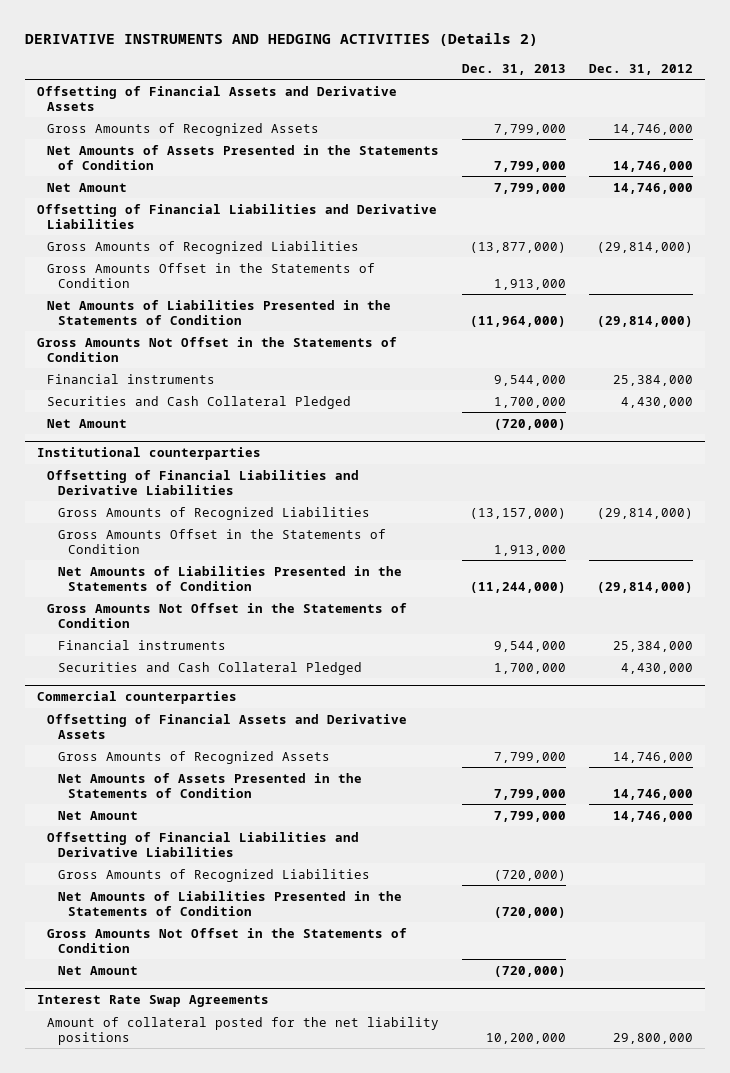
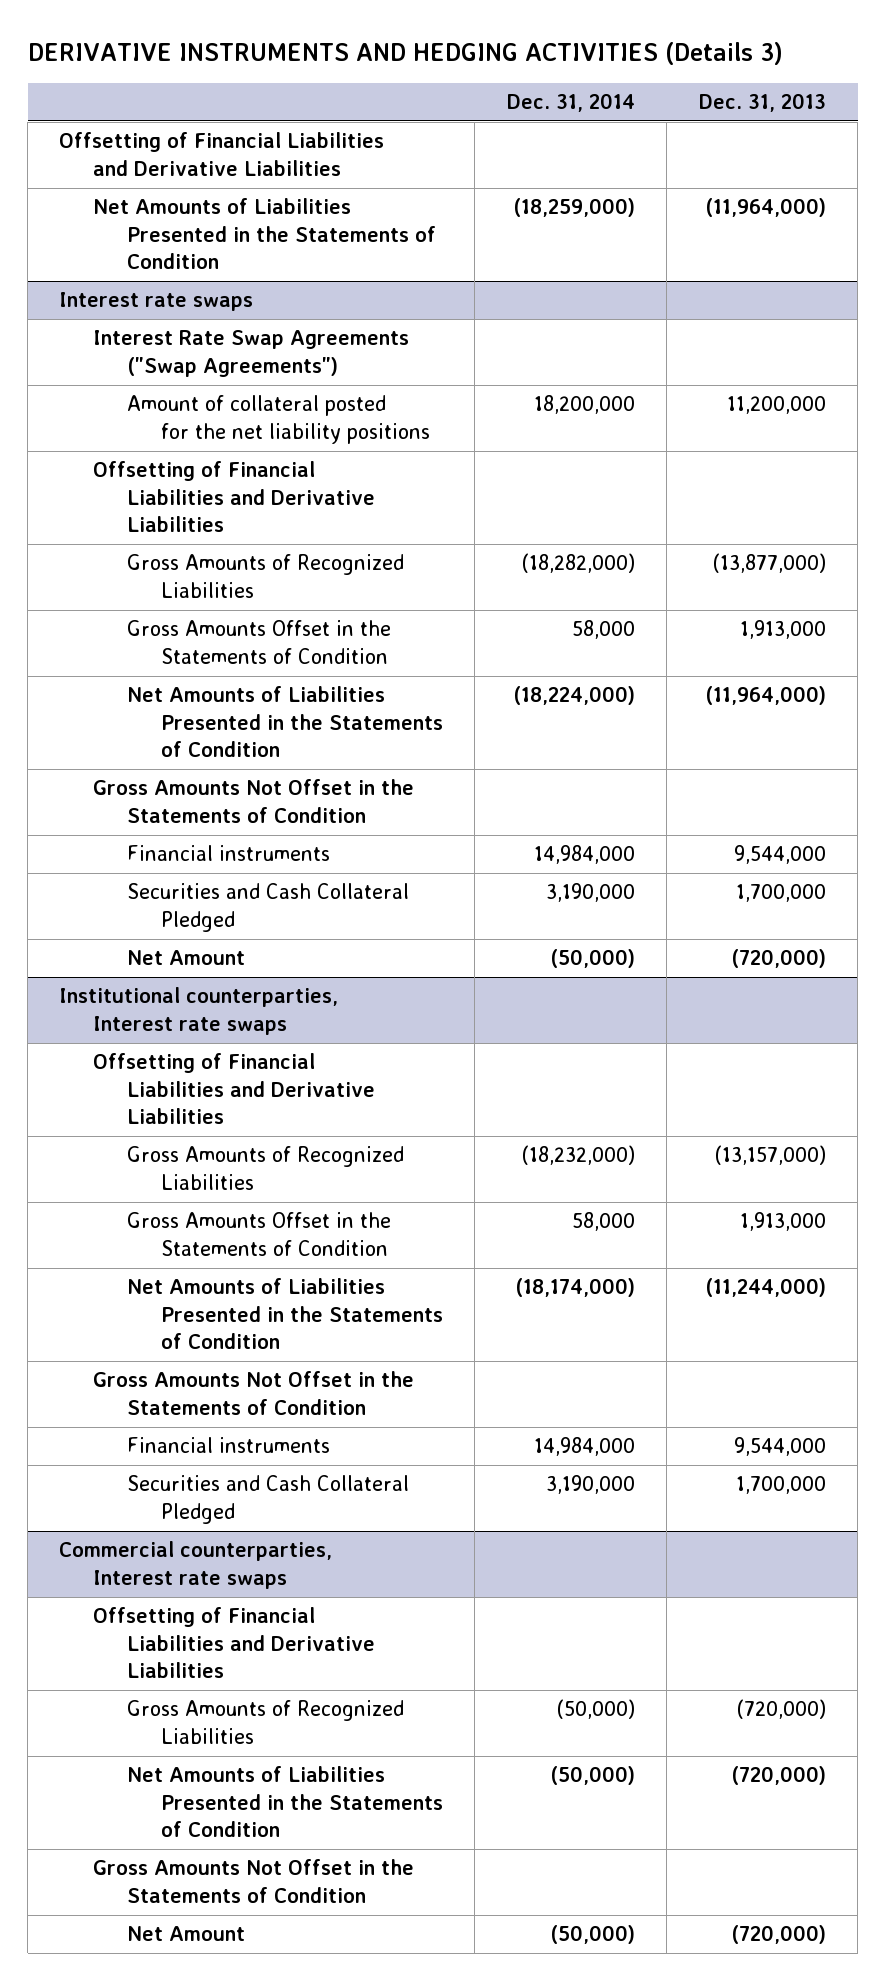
[25,33,539,47] DERIVATIVE INSTRUMENTS AND HEDGING ACTIVITIES (Details 2) -> [27,41,783,65] DERIVATIVE INSTRUMENTS AND HEDGING ACTIVITIES (Details 3)
[589,63,694,75] Dec. 31, 2012 -> none
none -> [506,92,635,112] Dec. 31, 2014
[36,85,397,111] Offsetting of Financial Assets and Derivative Assets -> none
[47,122,320,136] Gross Amounts of Recognized Assets -> none
[47,144,440,170] Net Amounts of Assets Presented in the Statements of Condition -> none
[47,182,128,192] Net Amount -> none
none -> [93,198,437,270] Net Amounts of Liabilities Presented in the Statements of Condition
none -> [59,292,254,312] Interest rate swaps
none -> [93,330,410,377] Interest Rate Swap Agreements ("Swap Agreements")
none -> [127,395,431,444] Amount of collateral posted for the net liability positions
none -> [93,461,376,533] Offsetting of Financial Liabilities and Derivative Liabilities
[36,447,261,461] Institutional counterparties -> none
none -> [59,987,339,1035] Institutional counterparties, Interest rate swaps
[36,691,237,705] Commercial counterparties -> none
[47,713,408,739] Offsetting of Financial Assets and Derivative Assets -> none
[57,750,330,764] Gross Amounts of Recognized Assets -> none
[57,772,362,798] Net Amounts of Assets Presented in the Statements of Condition -> none
[57,810,138,820] Net Amount -> none
none -> [59,1541,333,1589] Commercial counterparties, Interest rate swaps
[36,995,269,1008] Interest Rate Swap Agreements -> none
[47,1016,440,1045] Amount of collateral posted for the net liability positions -> none

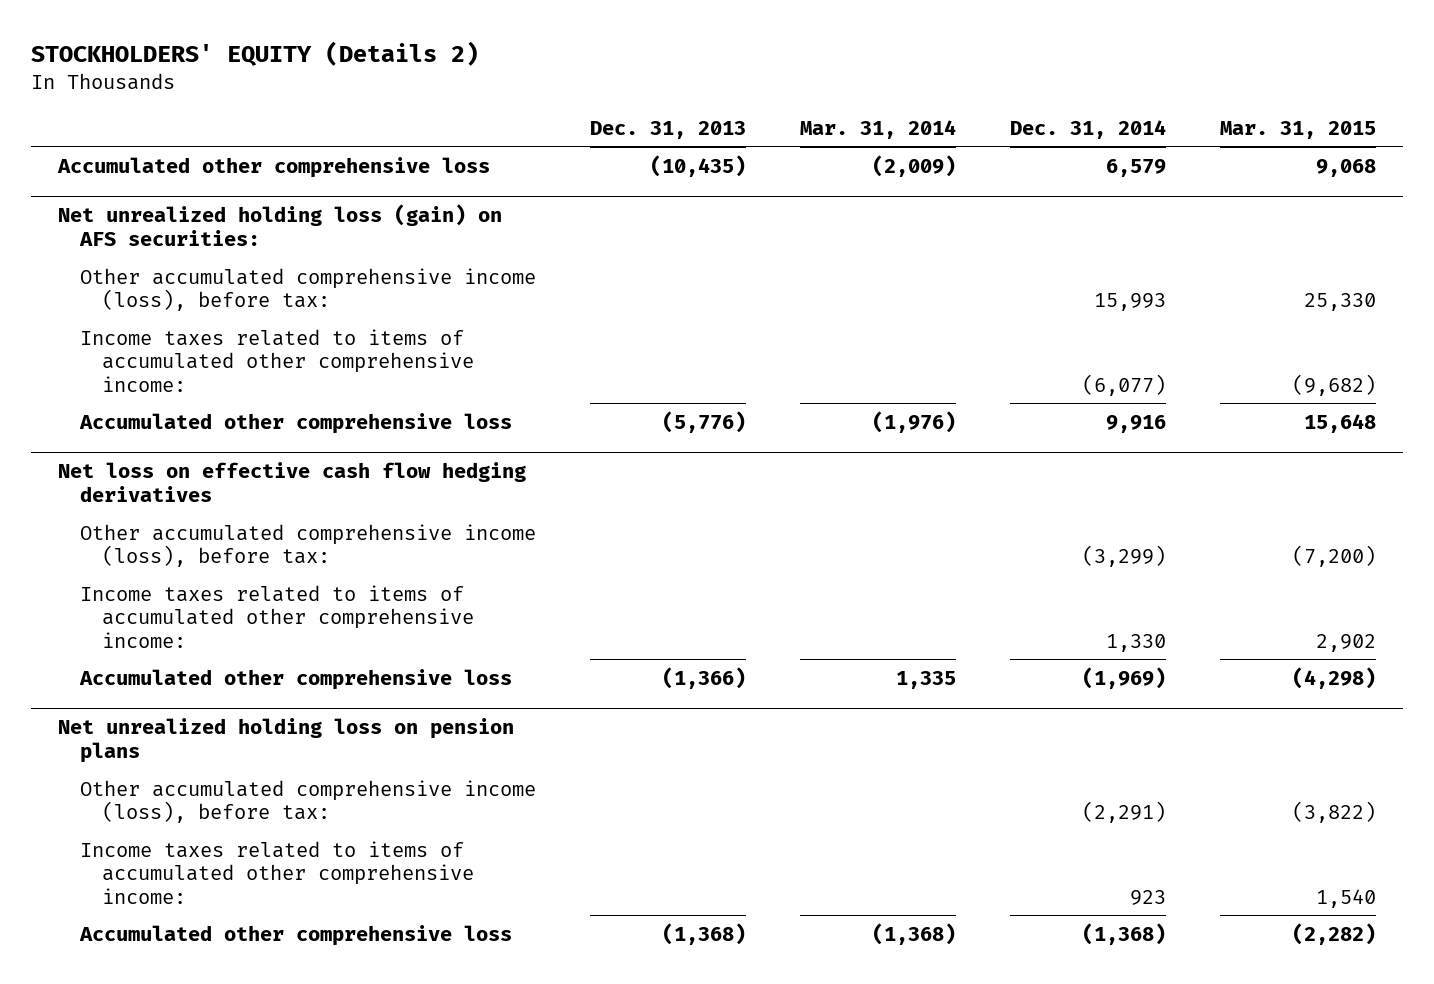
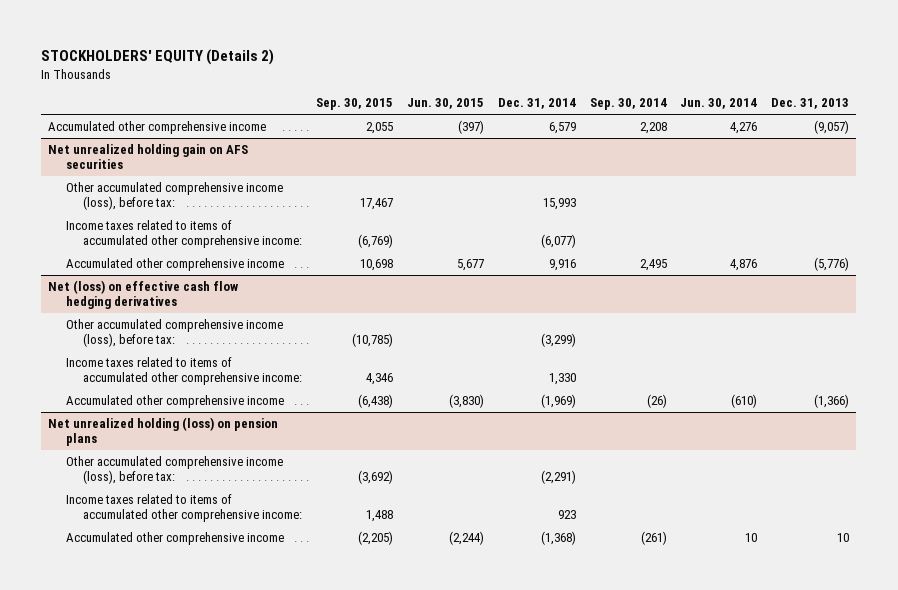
[799,119,956,139] Mar. 31, 2014 -> none
[1219,120,1376,139] Mar. 31, 2015 -> none
none -> [315,98,393,111] Sep. 30, 2015
none -> [406,98,484,110] Jun. 30, 2015
none -> [589,98,667,111] Sep. 30, 2014
none -> [680,98,758,110] Jun. 30, 2014
[56,156,490,178] Accumulated other comprehensive loss -> [48,120,267,134] Accumulated other comprehensive income
[649,154,746,177] (10,435) -> [814,119,850,134] (9,057)
[57,204,502,246] Net unrealized holding loss (gain) on AFS securities: -> [48,143,249,170] Net unrealized holding gain on AFS securities
[78,412,512,434] Accumulated other comprehensive loss -> [65,257,284,271] Accumulated other comprehensive income
[57,462,526,502] Net loss on effective cash flow hedging derivatives -> [48,279,239,310] Net (loss) on effective cash flow hedging derivatives
[78,668,512,690] Accumulated other comprehensive loss -> [65,394,284,408] Accumulated other comprehensive income
[57,718,514,763] Net unrealized holding loss on pension plans -> [48,416,279,447] Net unrealized holding (loss) on pension plans
[78,924,512,946] Accumulated other comprehensive loss -> [65,531,284,545] Accumulated other comprehensive income
[661,922,746,945] (1,368) -> [837,532,850,542] 10

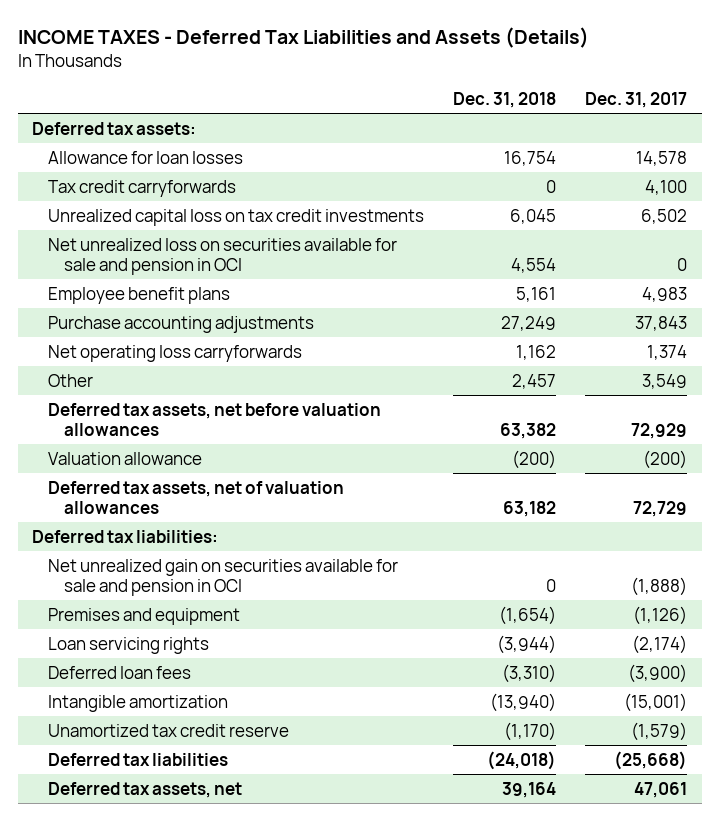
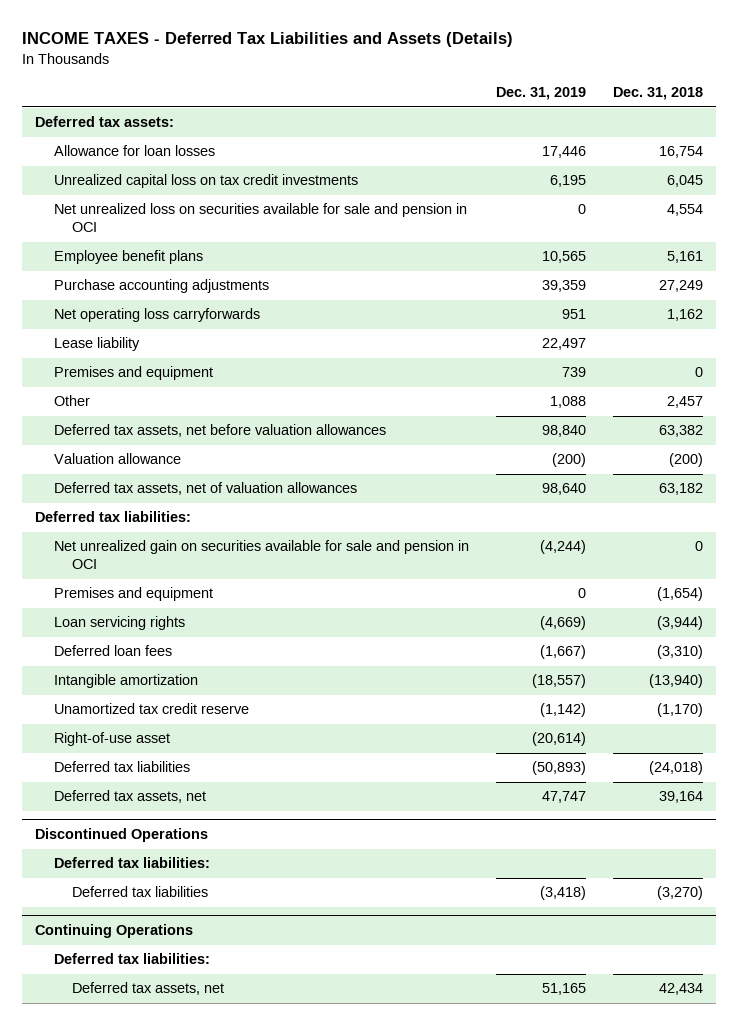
[585,92,688,109] Dec. 31, 2017 -> none
none -> [495,87,586,101] Dec. 31, 2019
[48,179,237,197] Tax credit carryforwards -> none
none -> [53,337,140,352] Lease liability
none -> [53,366,213,381] Premises and equipment
none -> [53,732,170,747] Right-of-use asset
none -> [35,828,209,843] Discontinued Operations
none -> [53,857,210,869] Deferred tax liabilities:
none -> [71,886,208,898] Deferred tax liabilities
none -> [35,924,194,939] Continuing Operations
none -> [53,953,210,965] Deferred tax liabilities:
none -> [71,982,224,996] Deferred tax assets, net

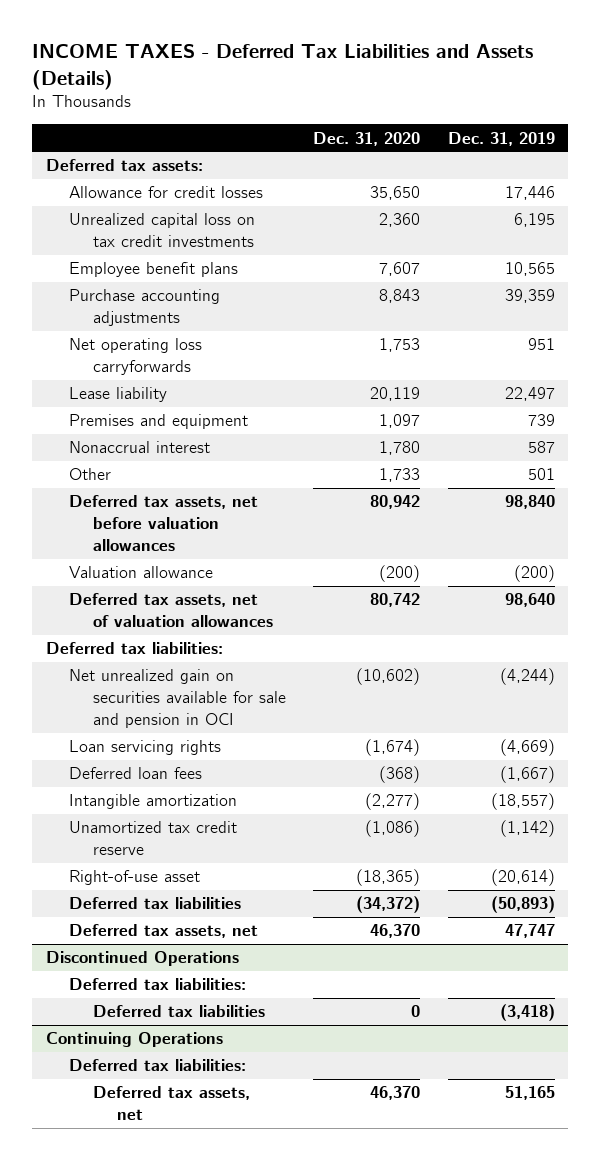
[612,87,703,101] Dec. 31, 2018 -> none
none -> [313,131,421,146] Dec. 31, 2020
[53,145,215,157] Allowance for loan losses -> [69,186,264,199] Allowance for credit losses
[53,203,467,233] Net unrealized loss on securities available for sale and pension in OCI -> none
none -> [69,441,211,454] Nonaccrual interest
[549,396,586,409] 1,088 -> [527,468,555,481] 501
[53,587,213,602] Premises and equipment -> none

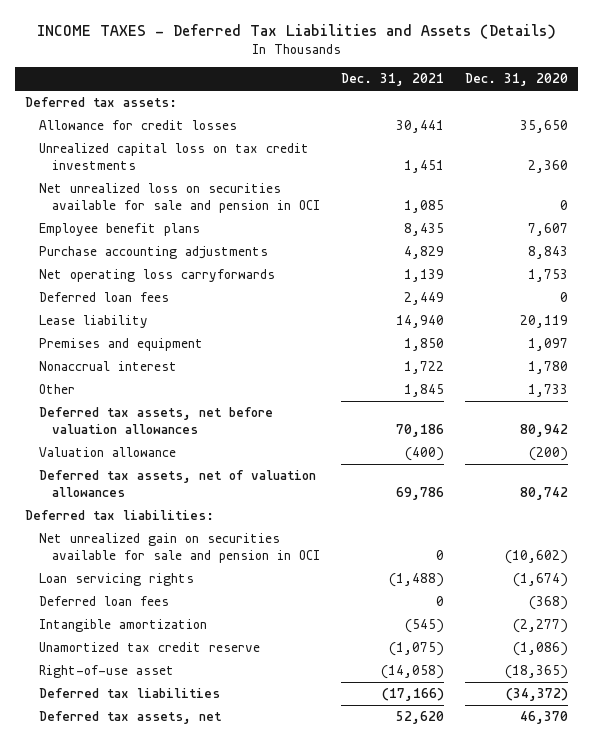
[447,131,555,146] Dec. 31, 2019 -> none
none -> [340,73,444,87] Dec. 31, 2021
none -> [38,183,320,214] Net unrealized loss on securities available for sale and pension in OCI
none -> [38,292,169,303] Deferred loan fees
[45,951,239,967] Discontinued Operations -> none
[69,978,247,991] Deferred tax liabilities: -> none
[93,1005,266,1018] Deferred tax liabilities -> none
[45,1032,223,1048] Continuing Operations -> none
[69,1059,247,1072] Deferred tax liabilities: -> none
[93,1086,251,1121] Deferred tax assets, net -> none

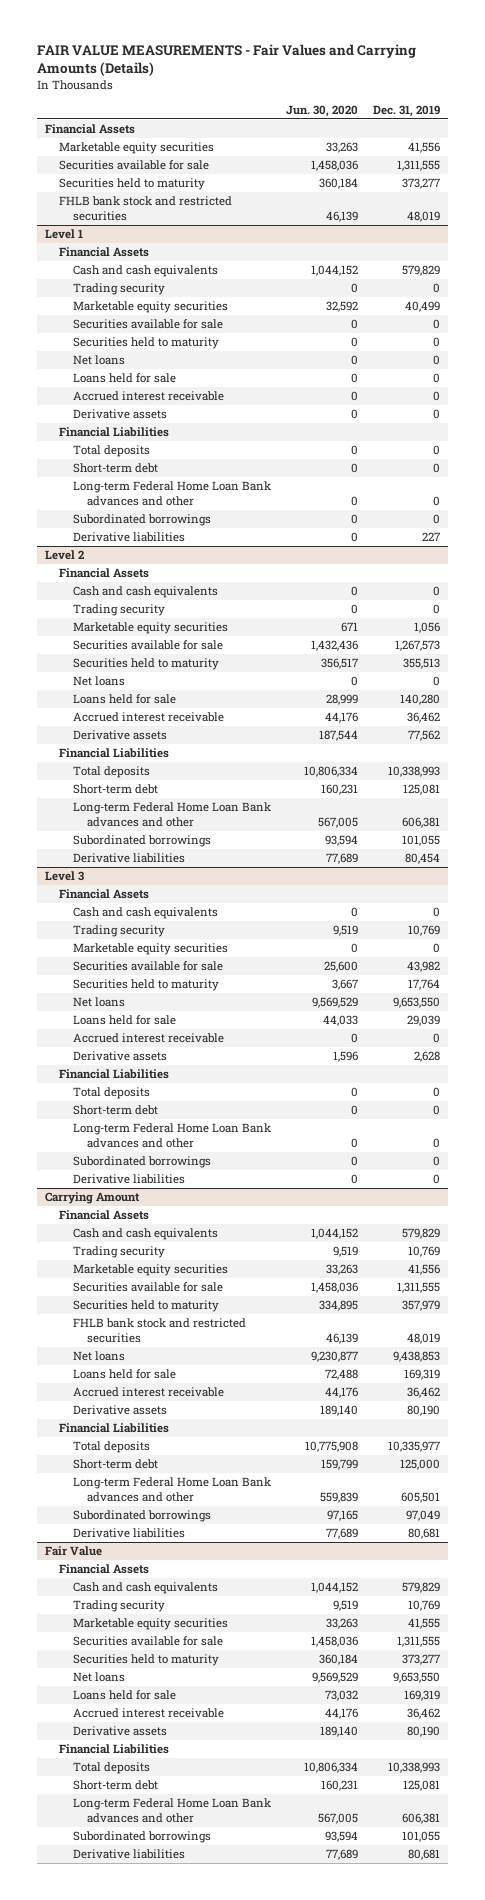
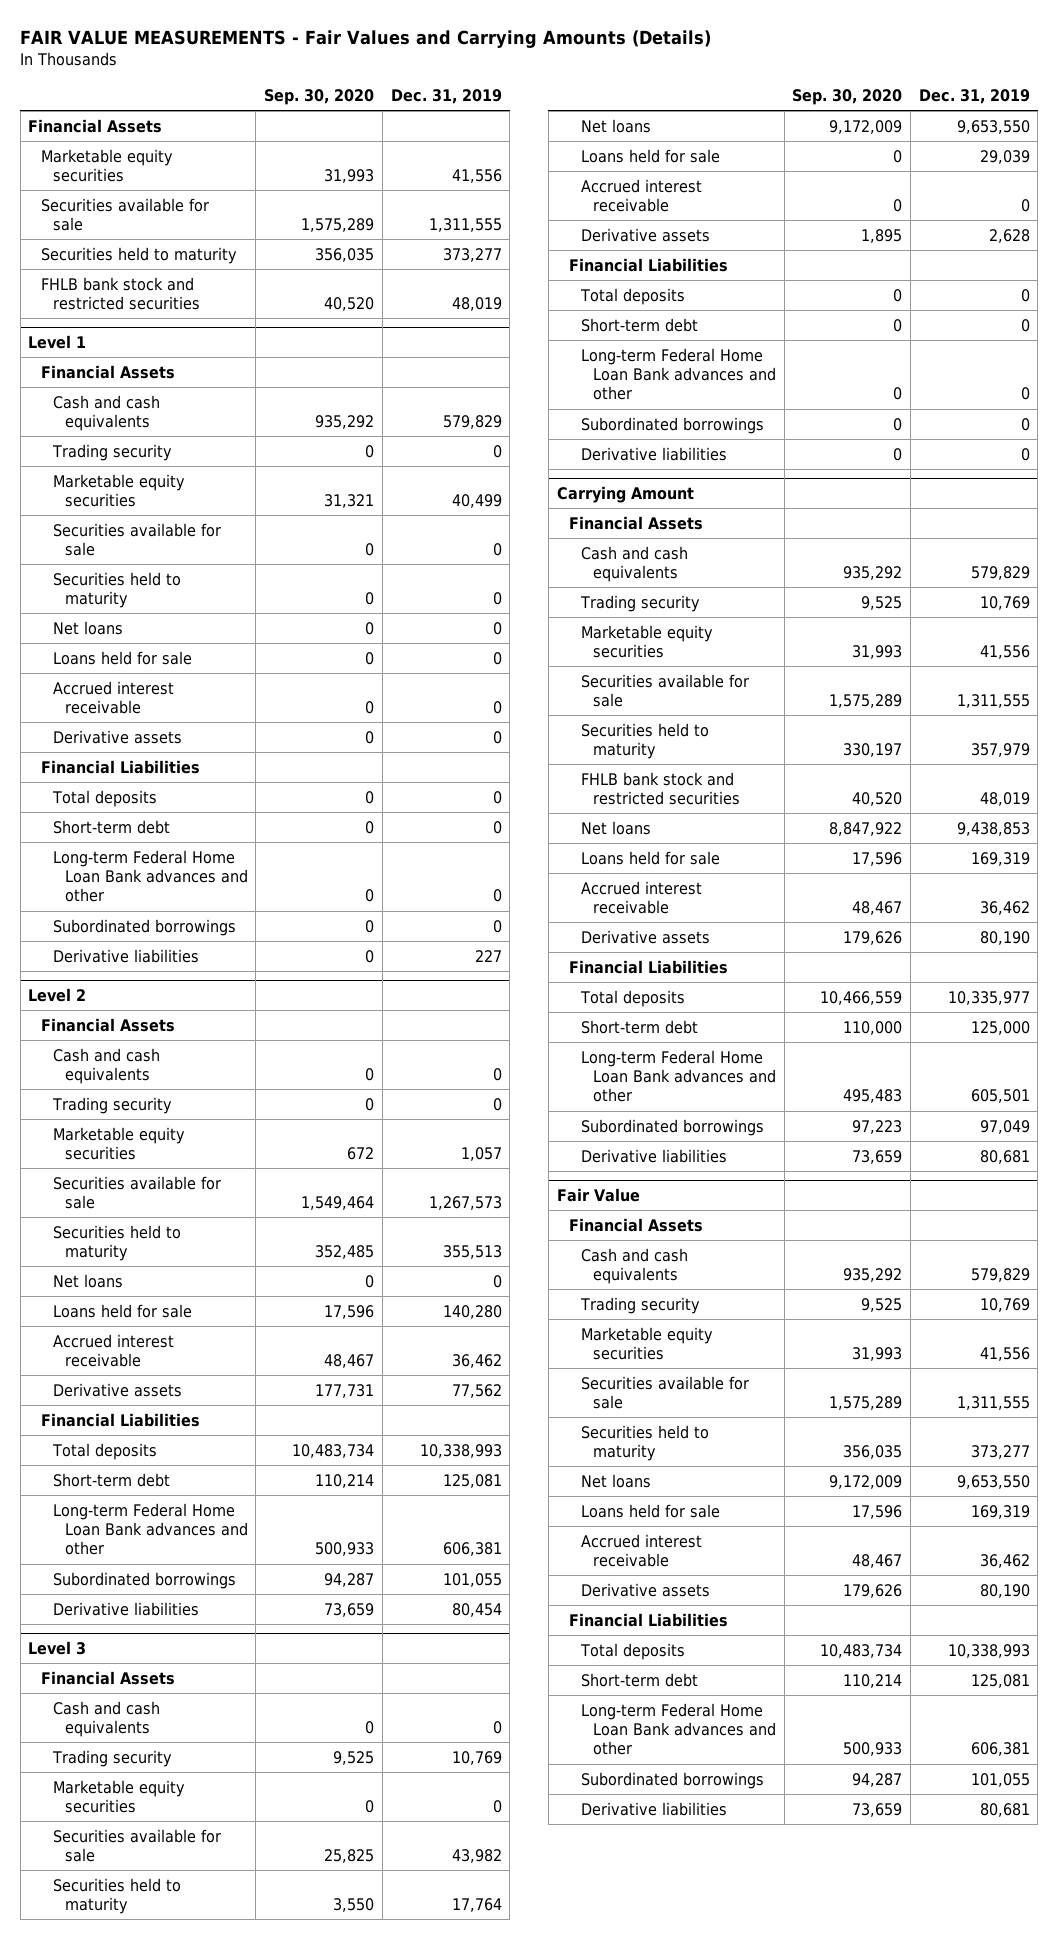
[286,105,359,118] Jun. 30, 2020 -> none
none -> [264,89,375,106] Sep. 30, 2020
[414,622,441,634] 1,056 -> [460,1146,502,1161] 1,057
[408,1618,441,1630] 41,555 -> [979,1346,1030,1361] 41,556

